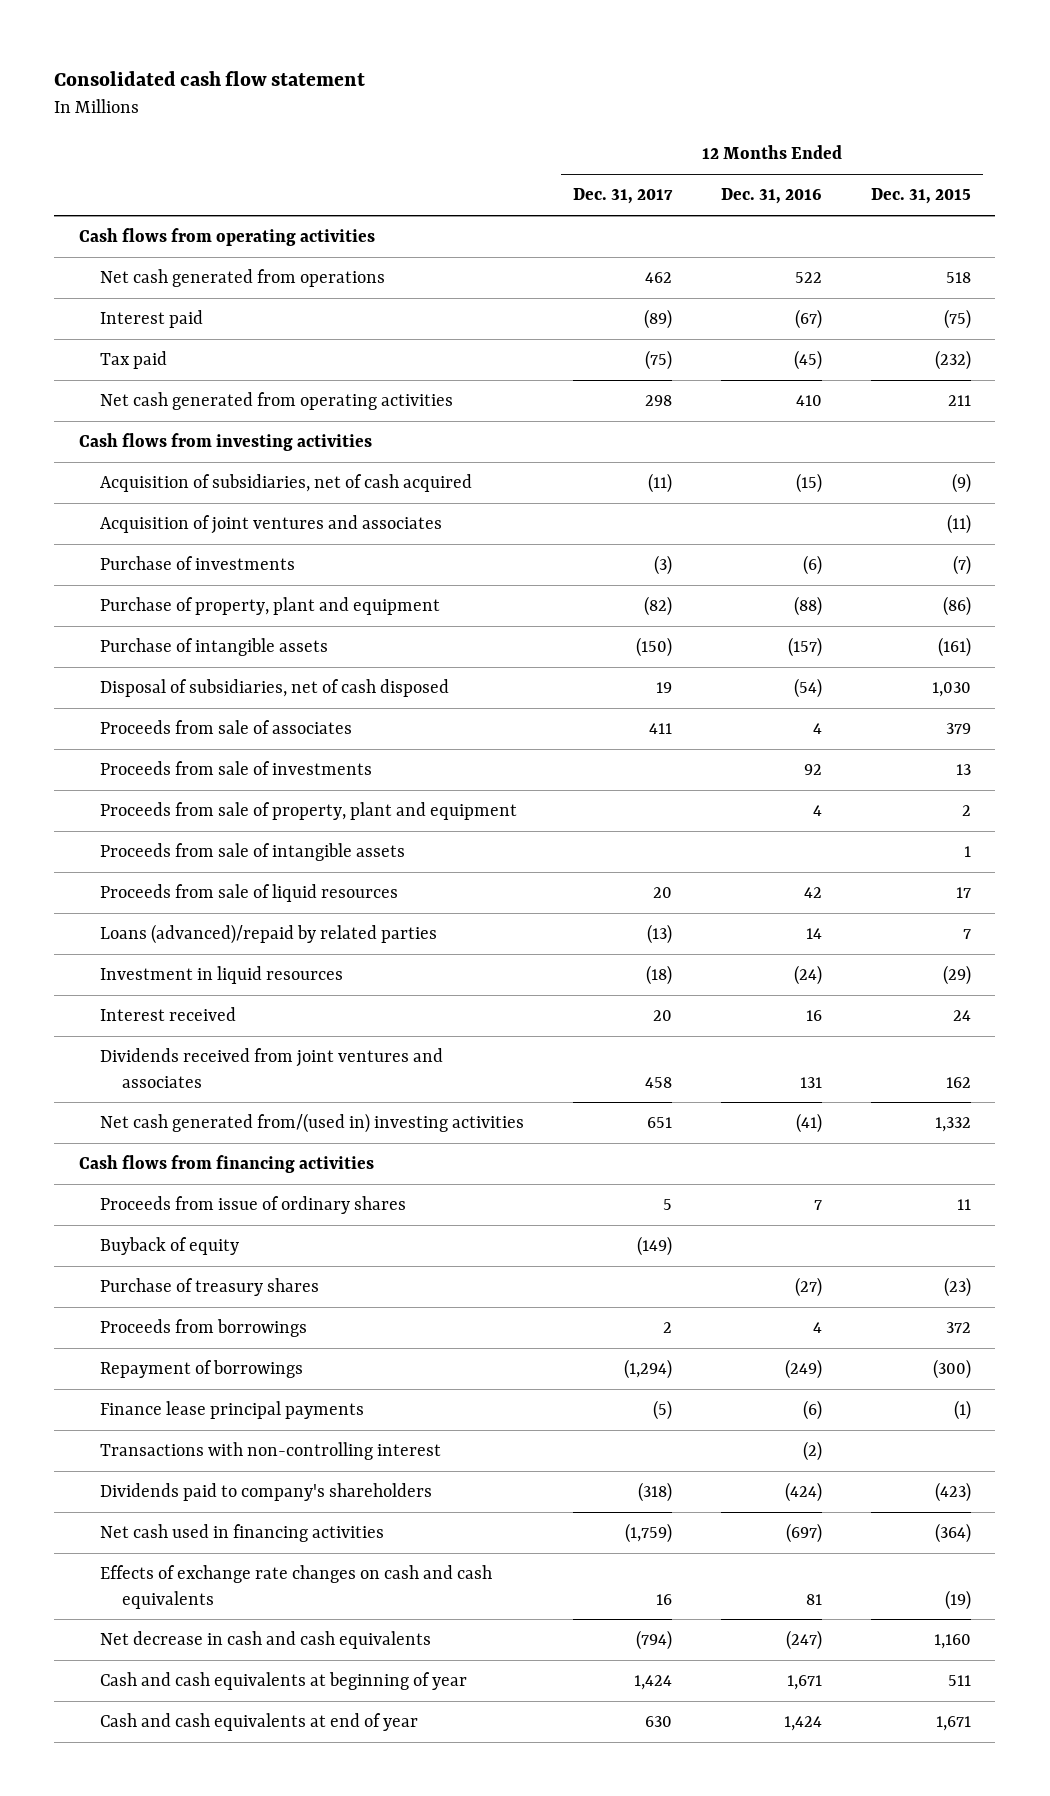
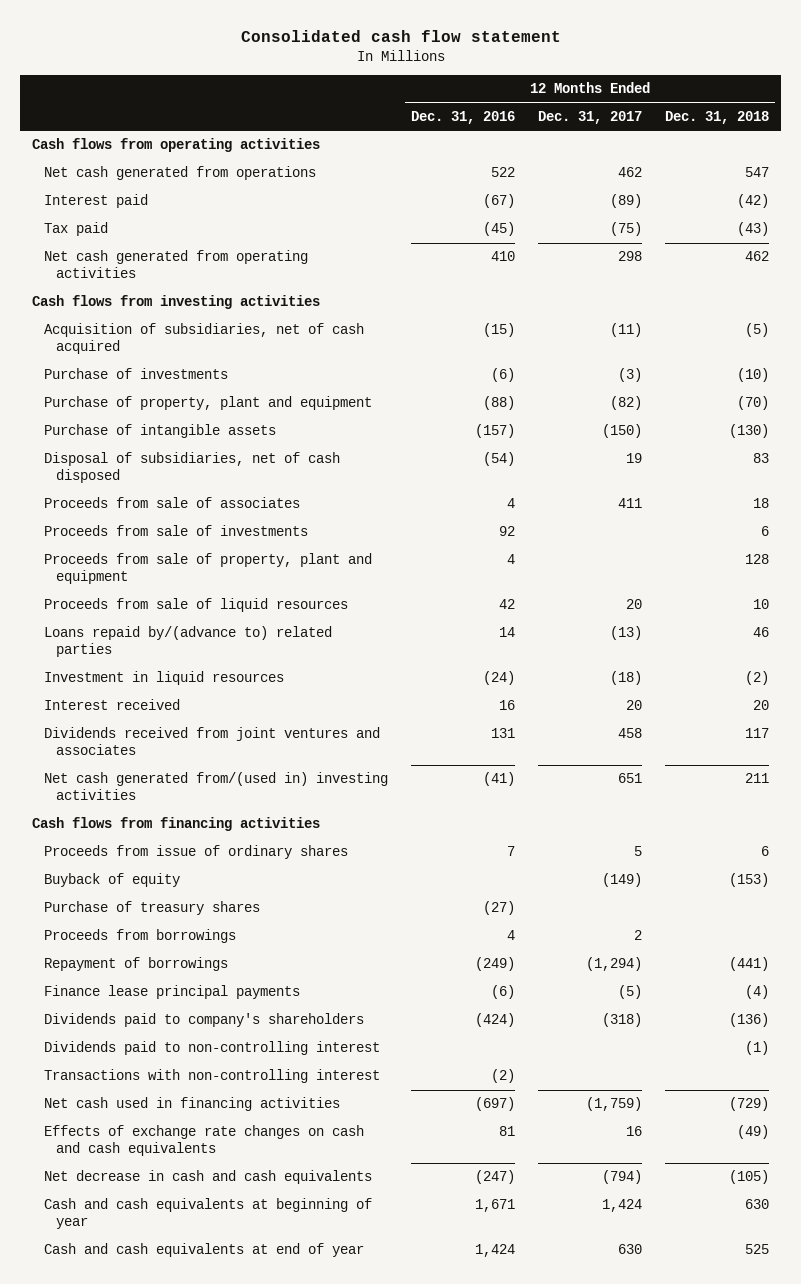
[870,188,971,205] Dec. 31, 2015 -> none
none -> [665,110,770,124] Dec. 31, 2018
[100,515,443,535] Acquisition of joint ventures and associates -> none
[100,843,406,862] Proceeds from sale of intangible assets -> none
[100,924,438,945] Loans (advanced)/repaid by related parties -> [43,626,332,658] Loans repaid by/(advance to) related parties
none -> [43,1041,380,1056] Dividends paid to non-controlling interest
[100,1442,442,1461] Transactions with non-controlling interest -> [43,1069,380,1084] Transactions with non-controlling interest

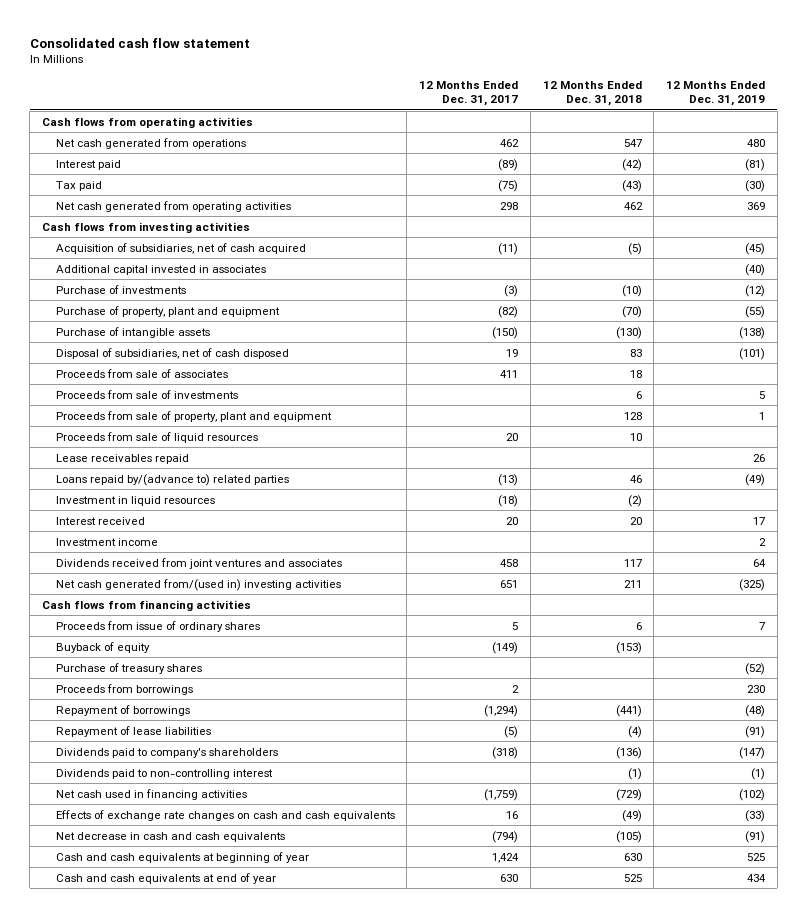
[411,110,516,124] Dec. 31, 2016 -> none
none -> [666,81,766,107] 12 Months Ended Dec. 31, 2019
none -> [55,264,266,275] Additional capital invested in associates
none -> [55,453,189,464] Lease receivables repaid
none -> [55,537,158,546] Investment income
[43,985,300,1000] Finance lease principal payments -> none
none -> [55,725,211,737] Repayment of lease liabilities
[43,1069,380,1084] Transactions with non-controlling interest -> none

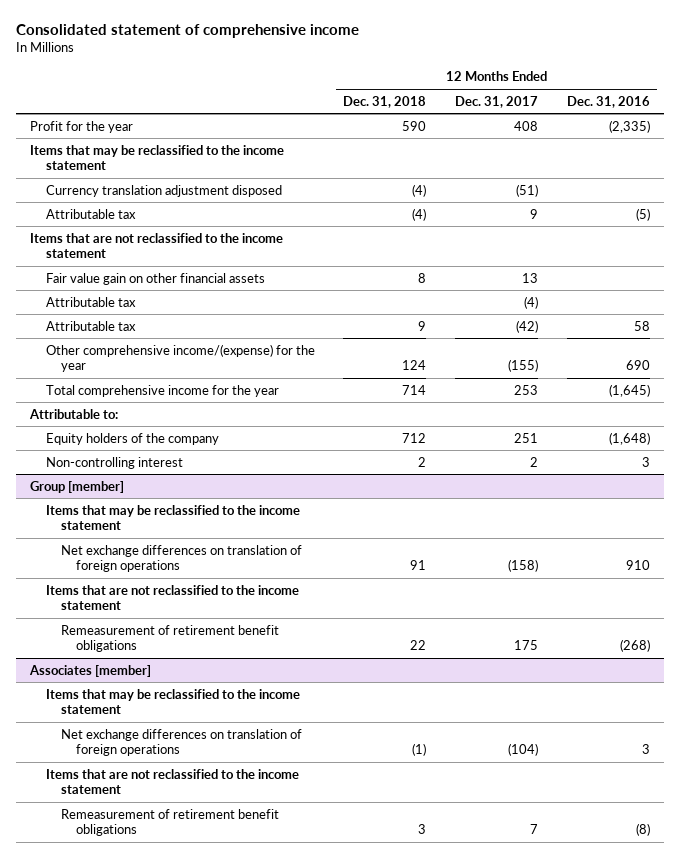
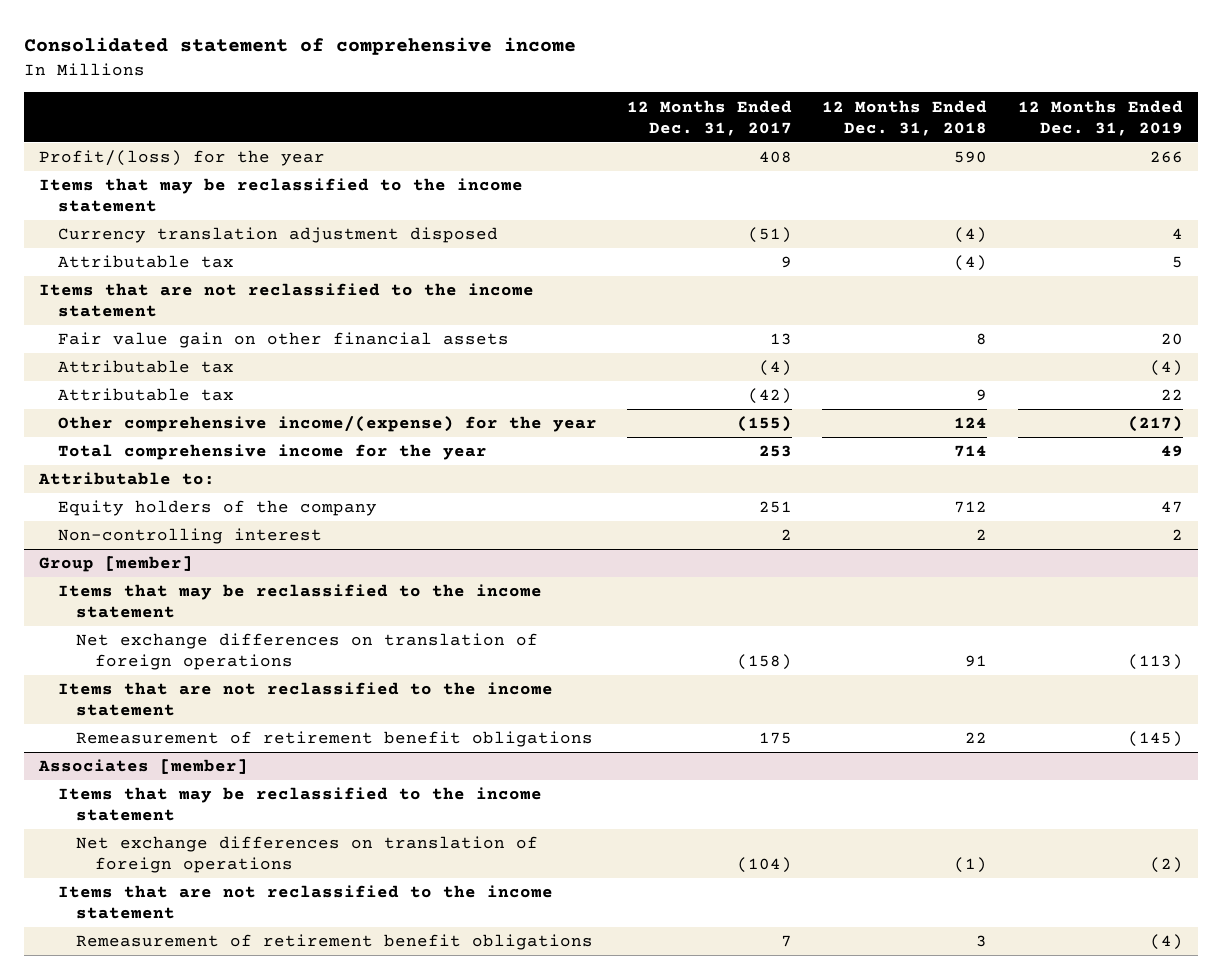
[566,95,650,108] Dec. 31, 2016 -> none
none -> [1017,99,1183,136] 12 Months Ended Dec. 31, 2019
[30,120,134,133] Profit for the year -> [39,150,326,167] Profit/(loss) for the year

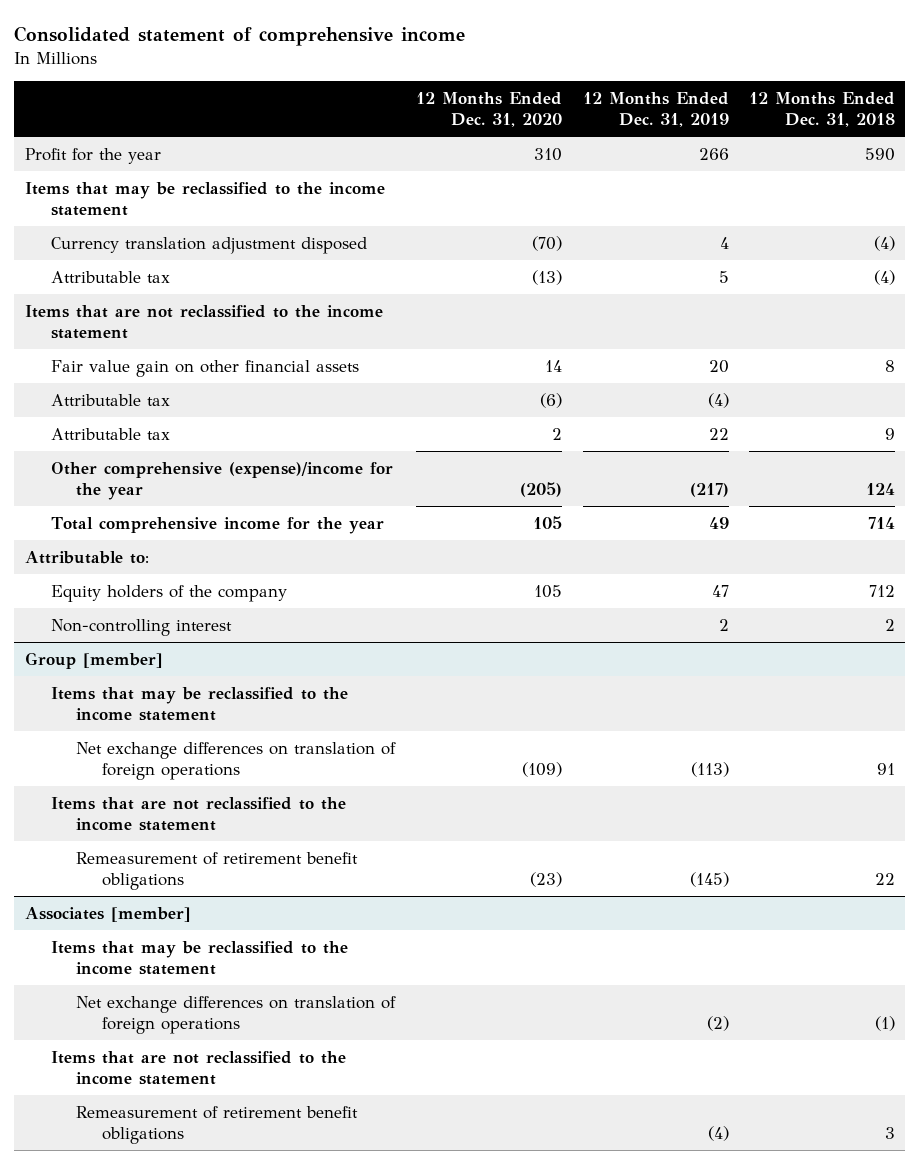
[627,99,793,136] 12 Months Ended Dec. 31, 2017 -> none
none -> [415,92,562,127] 12 Months Ended Dec. 31, 2020
[39,150,326,167] Profit/(loss) for the year -> [24,147,161,164] Profit for the year
[57,416,597,433] Other comprehensive income/(expense) for the year -> [50,461,393,500] Other comprehensive (expense)/income for the year

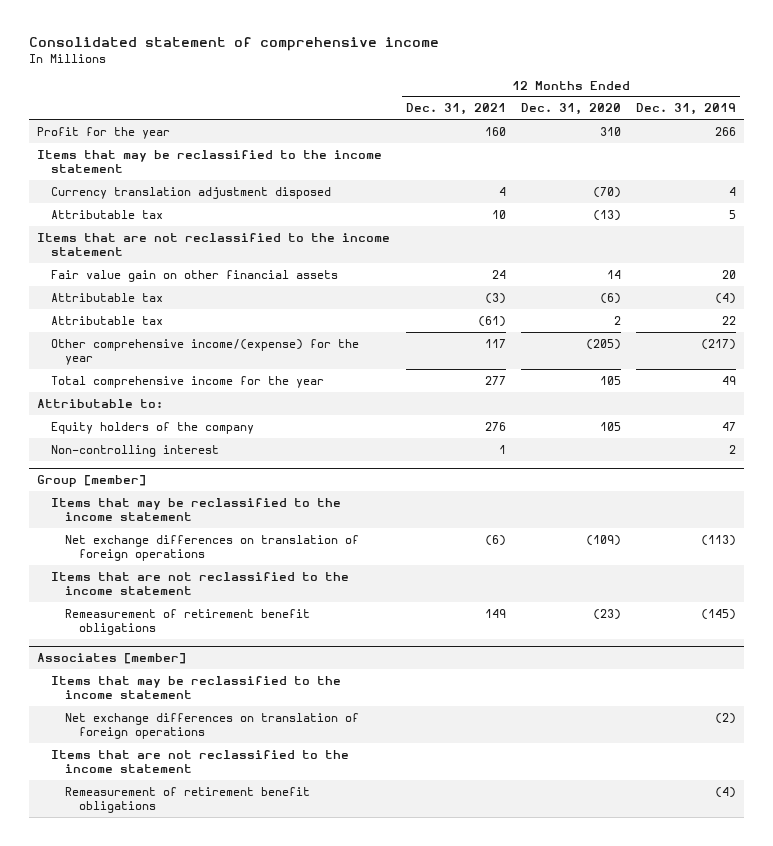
[749,92,896,127] 12 Months Ended Dec. 31, 2018 -> none
none -> [405,103,506,116] Dec. 31, 2021
[50,461,393,500] Other comprehensive (expense)/income for the year -> [51,338,360,366] Other comprehensive income/(expense) for the year

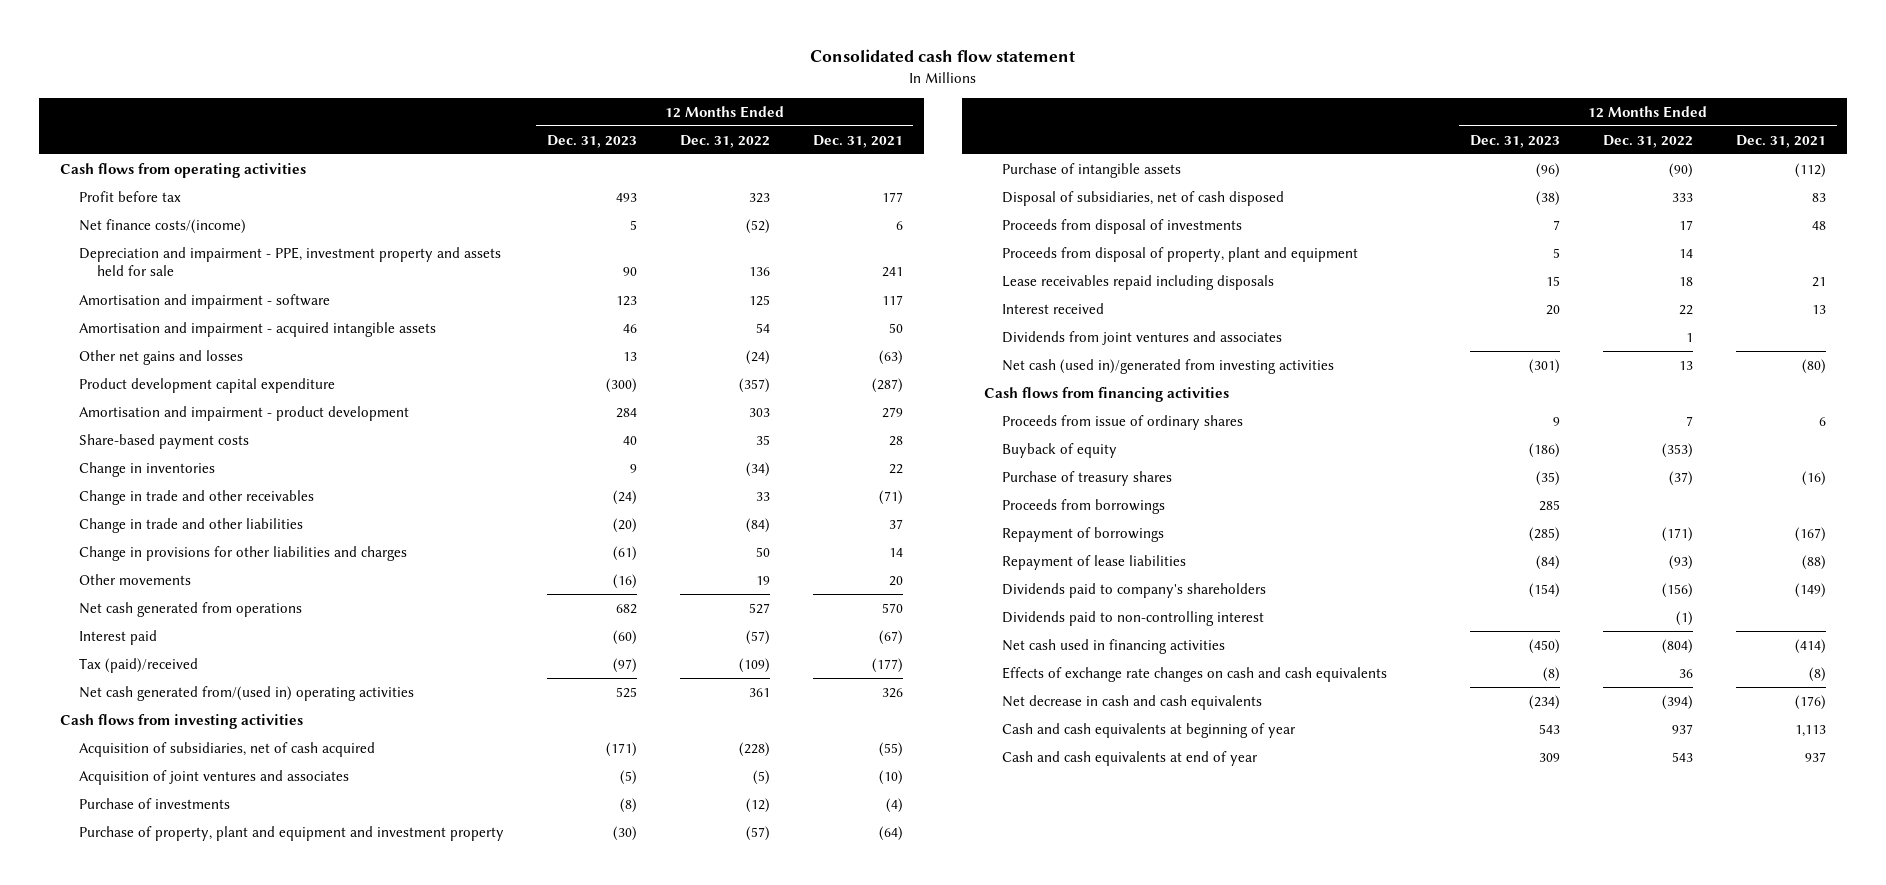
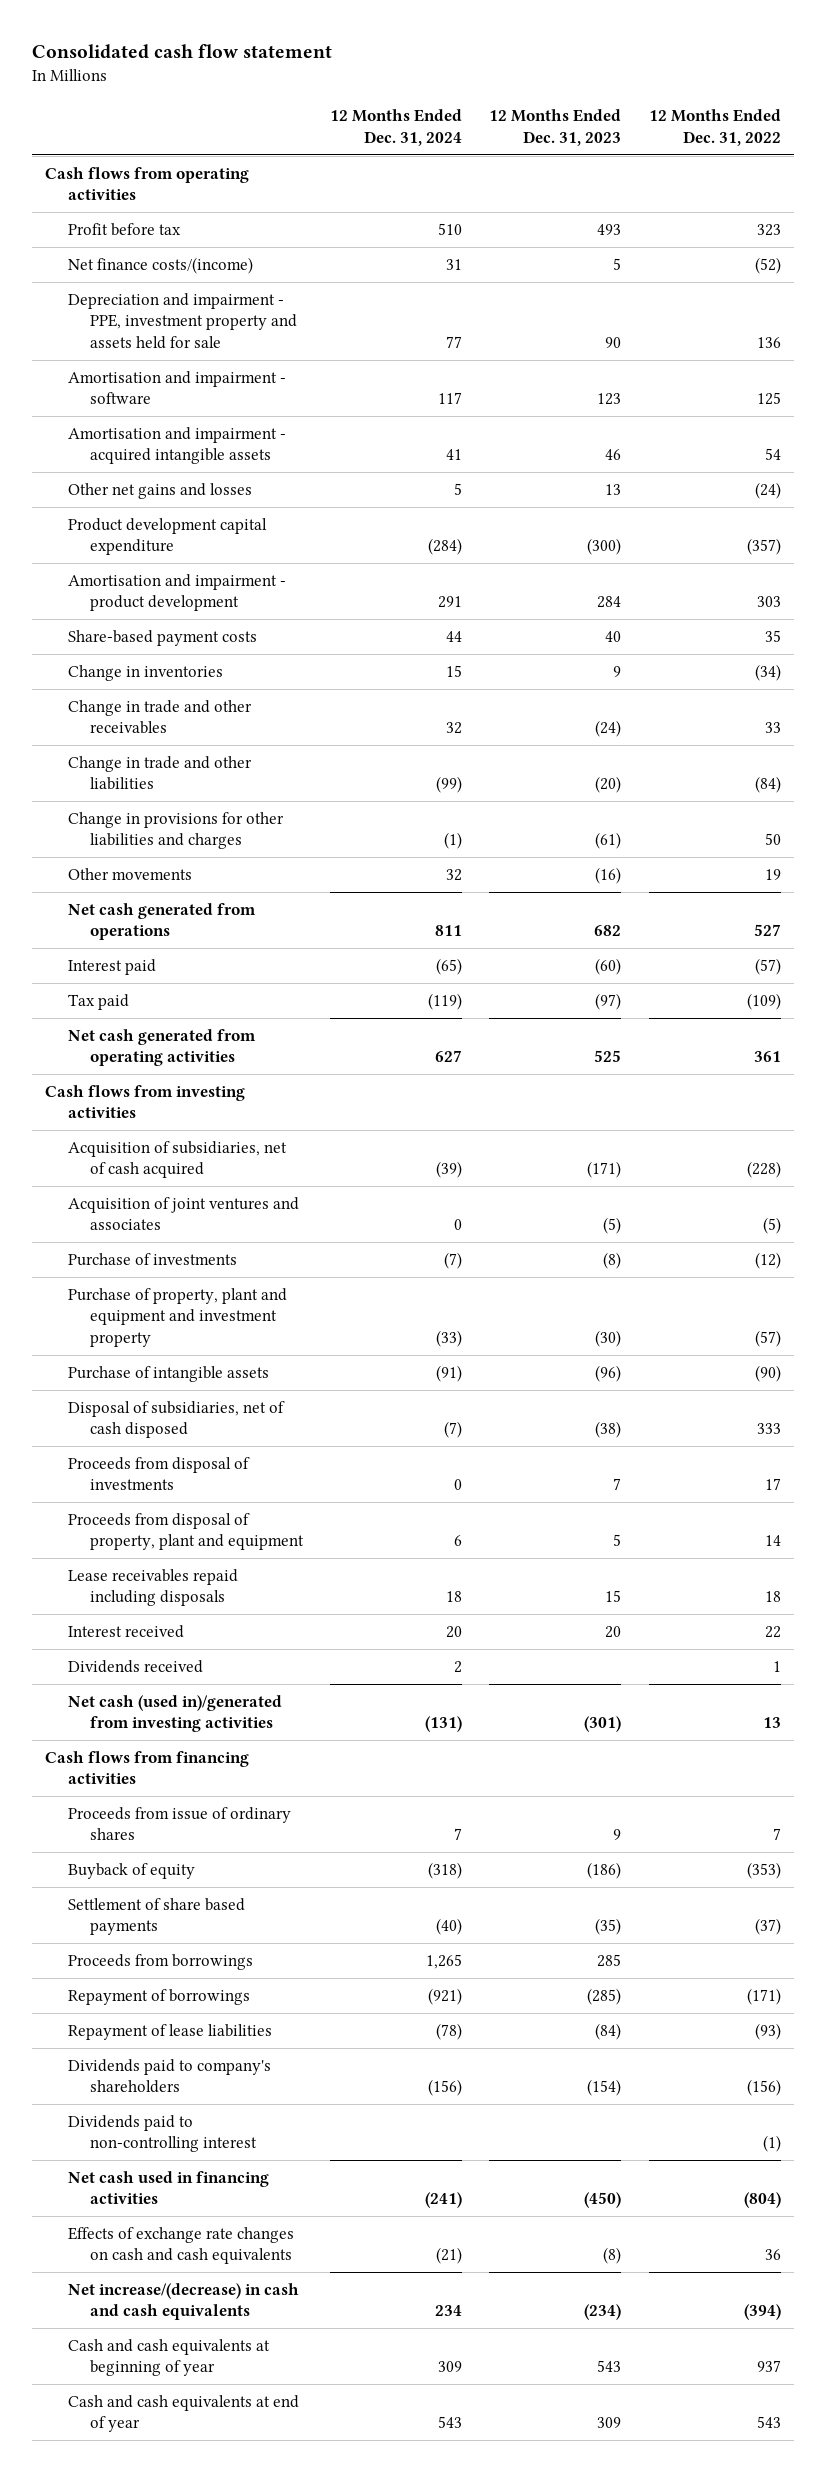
[812,134,903,148] Dec. 31, 2021 -> none
none -> [330,109,463,146] 12 Months Ended Dec. 31, 2024
[78,657,198,673] Tax (paid)/received -> [67,993,129,1010] Tax paid
[78,685,414,701] Net cash generated from/(used in) operating activities -> [67,1028,256,1067] Net cash generated from operating activities
[1001,330,1282,345] Dividends from joint ventures and associates -> [67,1659,203,1673] Dividends received
[1001,470,1172,486] Purchase of treasury shares -> [67,1897,245,1936] Settlement of share based payments
[1001,694,1262,710] Net decrease in cash and cash equivalents -> [67,2282,299,2321] Net increase/(decrease) in cash and cash equivalents

